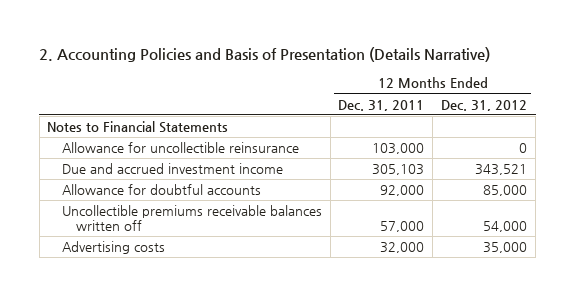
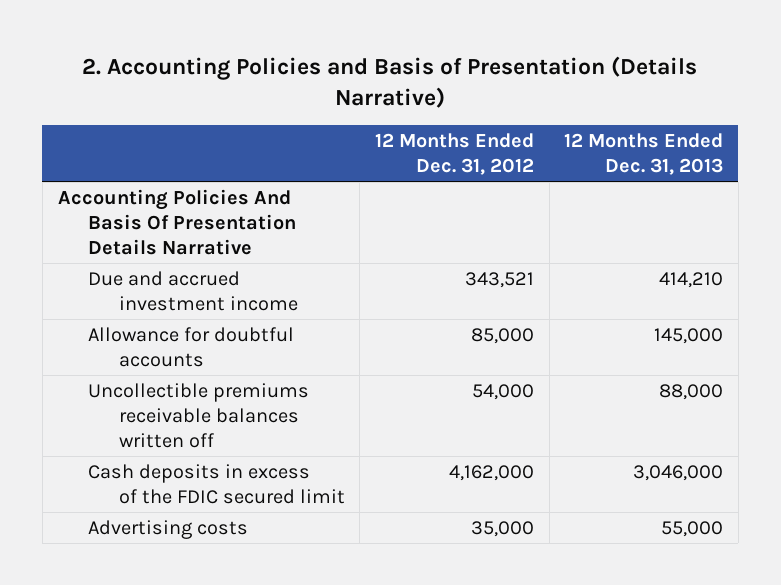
[338,99,425,111] Dec. 31, 2011 -> none
none -> [564,132,724,176] 12 Months Ended Dec. 31, 2013
[47,121,229,134] Notes to Financial Statements -> none
[61,142,299,154] Allowance for uncollectible reinsurance -> none
none -> [57,188,297,255] Accounting Policies And Basis Of Presentation Details Narrative
none -> [88,463,345,504] Cash deposits in excess of the FDIC secured limit

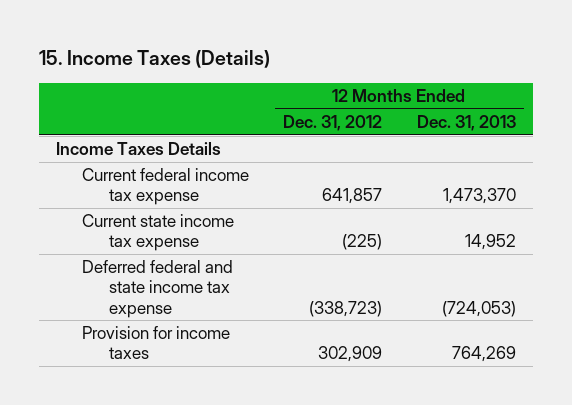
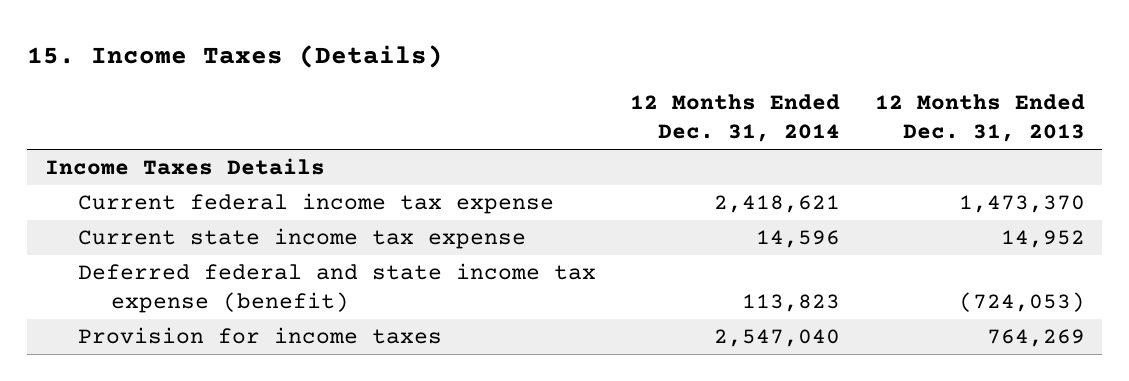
[283,114,383,131] Dec. 31, 2012 -> none
none -> [630,94,841,143] 12 Months Ended Dec. 31, 2014
[82,260,234,318] Deferred federal and state income tax expense -> [77,262,596,313] Deferred federal and state income tax expense (benefit)

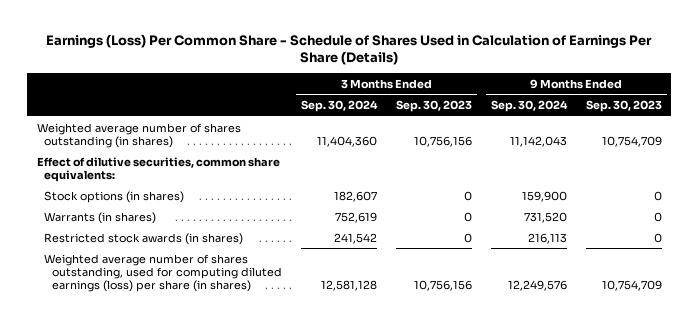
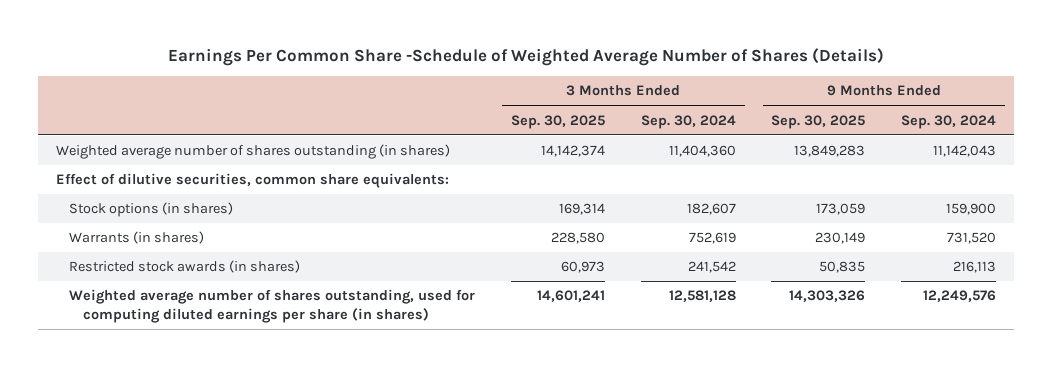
[46,33,653,65] Earnings (Loss) Per Common Share - Schedule of Shares Used in Calculation of Earnings Per Share (Details) -> [168,48,885,67] Earnings Per Common Share -Schedule of Weighted Average Number of Shares (Details)
[396,100,473,113] Sep. 30, 2023 -> none
[585,100,662,113] Sep. 30, 2023 -> none
none -> [511,114,606,129] Sep. 30, 2025
none -> [771,114,866,129] Sep. 30, 2025
[44,253,283,292] Weighted average number of shares outstanding, used for computing diluted earnings (loss) per share (in shares) -> [69,289,476,324] Weighted average number of shares outstanding, used for computing diluted earnings per share (in shares)

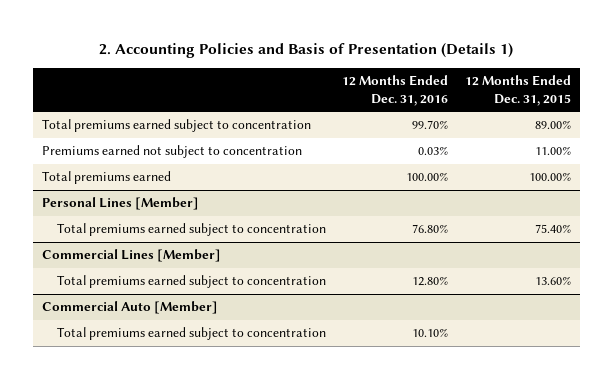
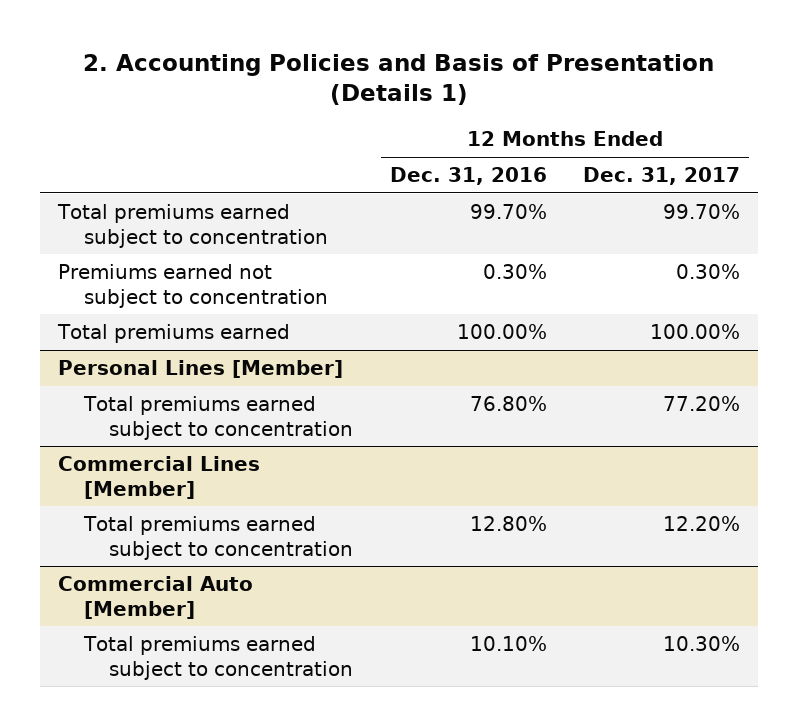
[465,75,572,106] 12 Months Ended Dec. 31, 2015 -> none
none -> [583,167,741,186] Dec. 31, 2017
[418,146,449,156] 0.03% -> [482,264,547,280] 0.30%

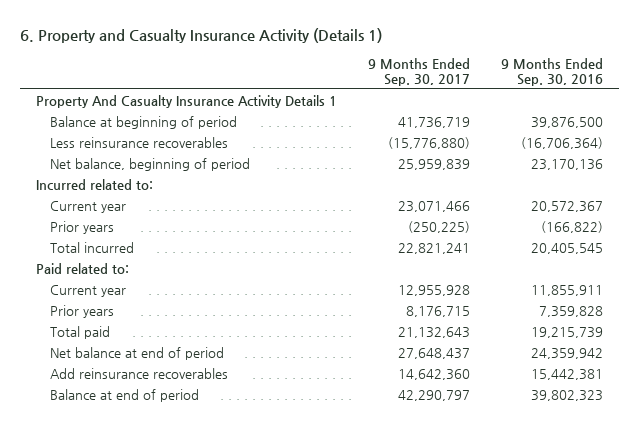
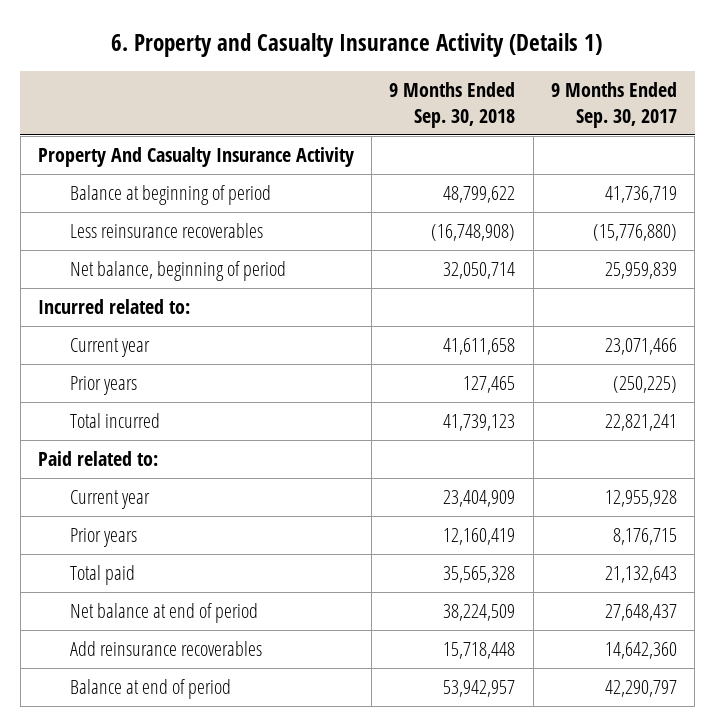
[501,58,604,86] 9 Months Ended Sep. 30, 2016 -> none
none -> [389,82,516,128] 9 Months Ended Sep. 30, 2018
[35,94,337,108] Property And Casualty Insurance Activity Details 1 -> [37,146,354,167] Property And Casualty Insurance Activity

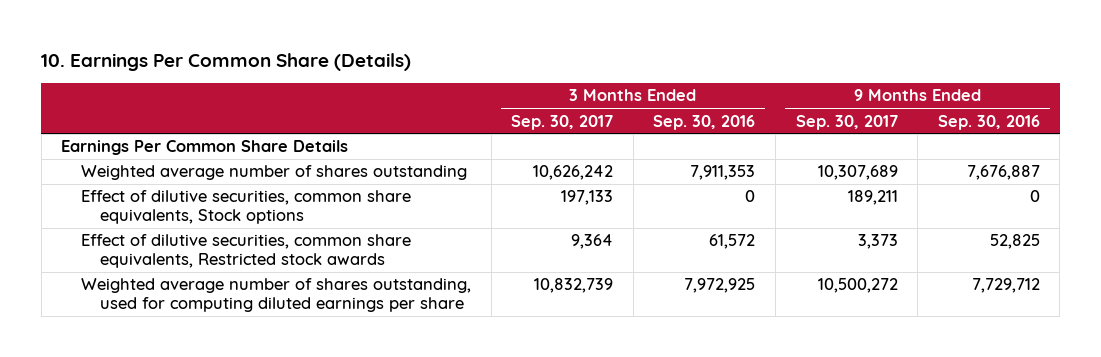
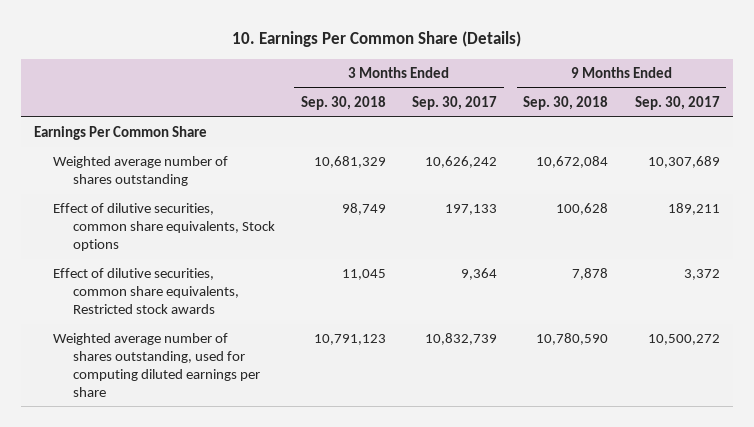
[653,114,756,130] Sep. 30, 2016 -> none
[937,114,1040,130] Sep. 30, 2016 -> none
none -> [300,96,386,111] Sep. 30, 2018
none -> [523,96,609,111] Sep. 30, 2018
[61,140,349,156] Earnings Per Common Share Details -> [34,126,208,141] Earnings Per Common Share
[857,234,898,250] 3,373 -> [683,269,720,281] 3,372

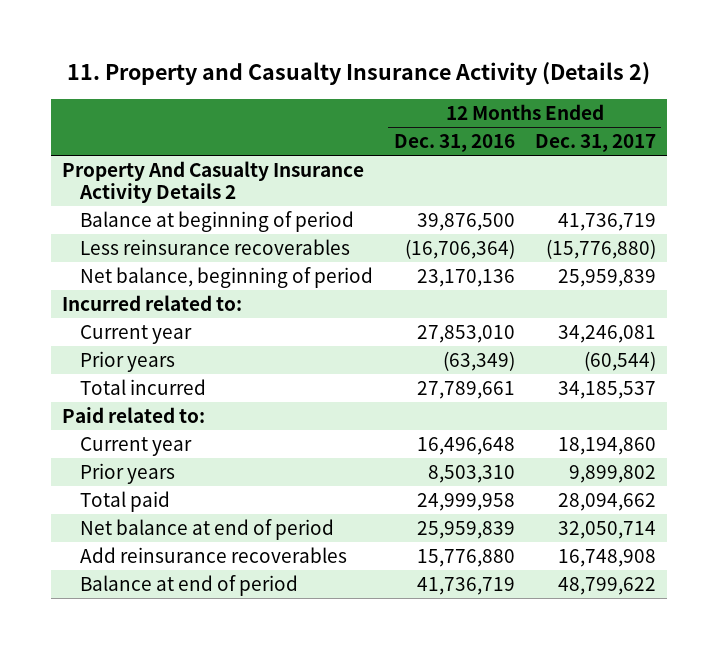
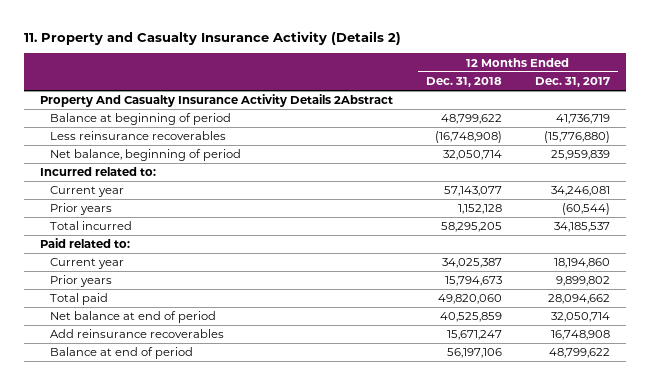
[393,134,515,153] Dec. 31, 2016 -> none
none -> [426,77,503,88] Dec. 31, 2018
[61,160,364,204] Property And Casualty Insurance Activity Details 2 -> [40,94,394,108] Property And Casualty Insurance Activity Details 2Abstract

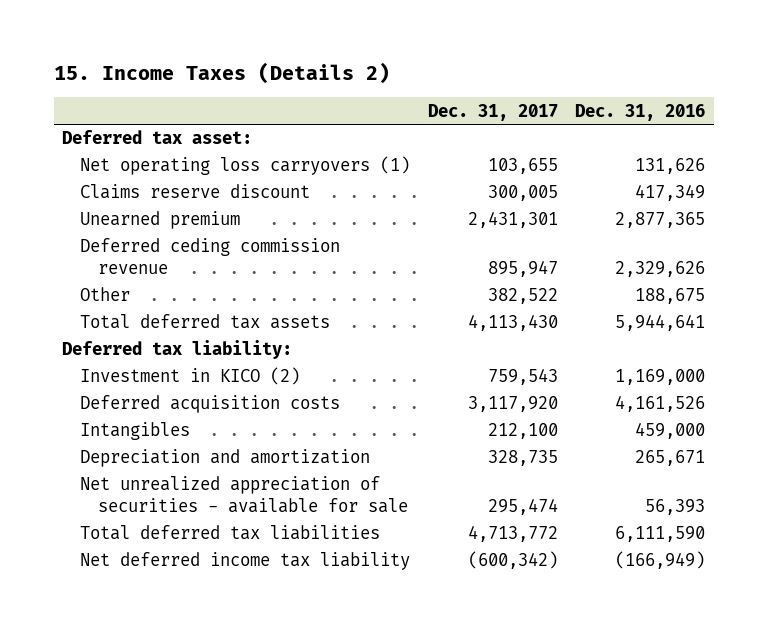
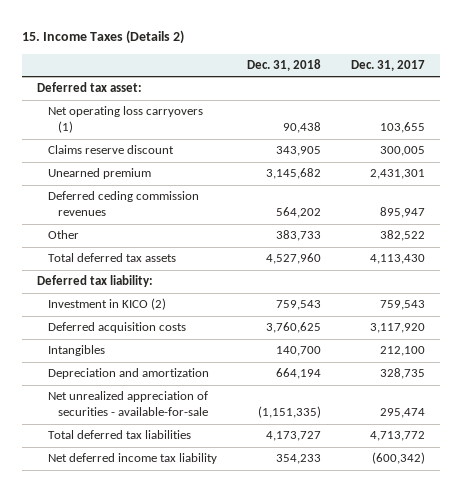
[574,103,705,121] Dec. 31, 2016 -> none
none -> [246,59,321,72] Dec. 31, 2018
[80,238,341,275] Deferred ceding commission revenue -> [47,191,199,217] Deferred ceding commission revenues
[80,476,409,514] Net unrealized appreciation of securities - available for sale -> [47,391,209,417] Net unrealized appreciation of securities - available-for-sale

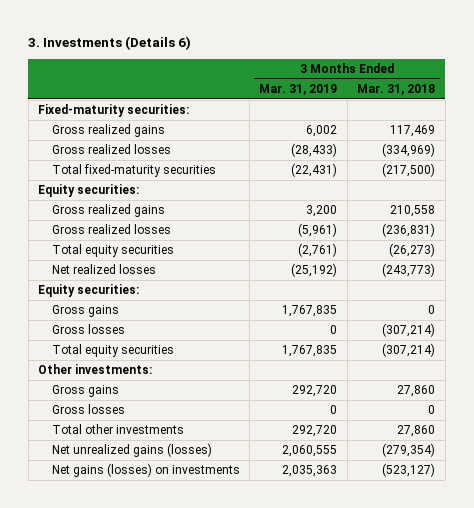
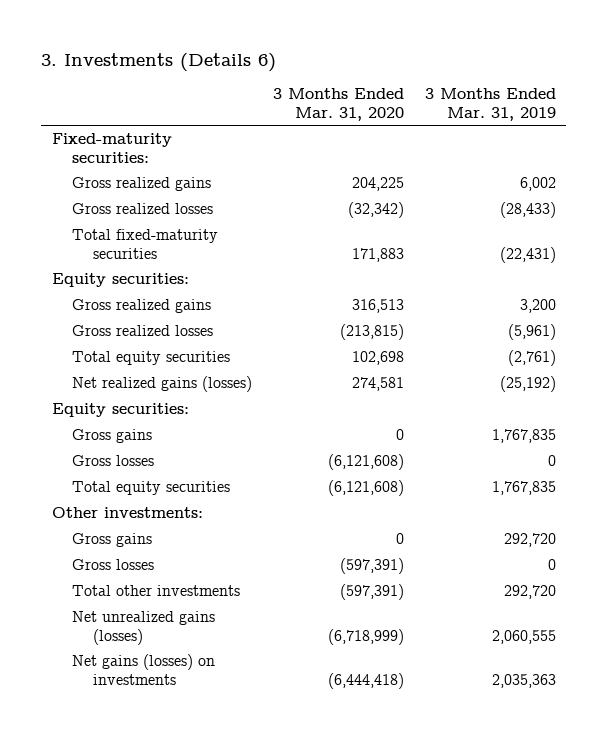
[357,84,436,96] Mar. 31, 2018 -> none
none -> [273,88,405,121] 3 Months Ended Mar. 31, 2020
[51,264,156,275] Net realized losses -> [72,376,253,393] Net realized gains (losses)

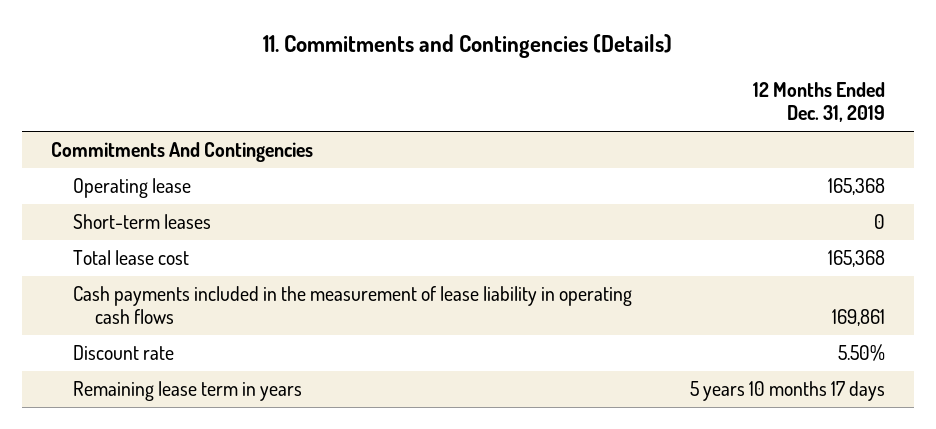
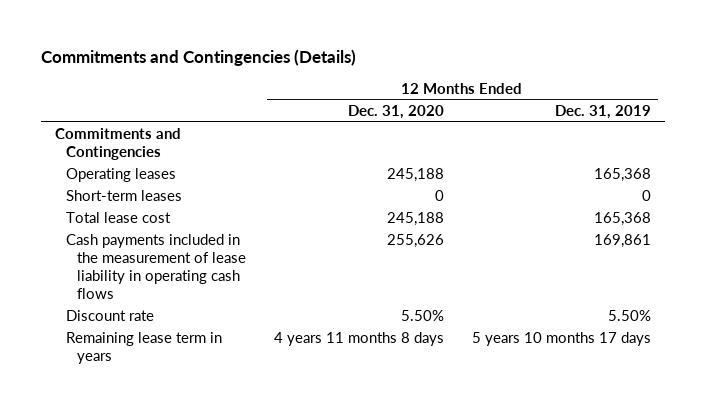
[262,34,672,59] 11. Commitments and Contingencies (Details) -> [40,49,356,67] Commitments and Contingencies (Details)
none -> [347,104,444,119] Dec. 31, 2020
[50,142,313,163] Commitments And Contingencies -> [54,128,181,161] Commitments and Contingencies
[72,178,191,199] Operating lease -> [65,168,176,183] Operating leases

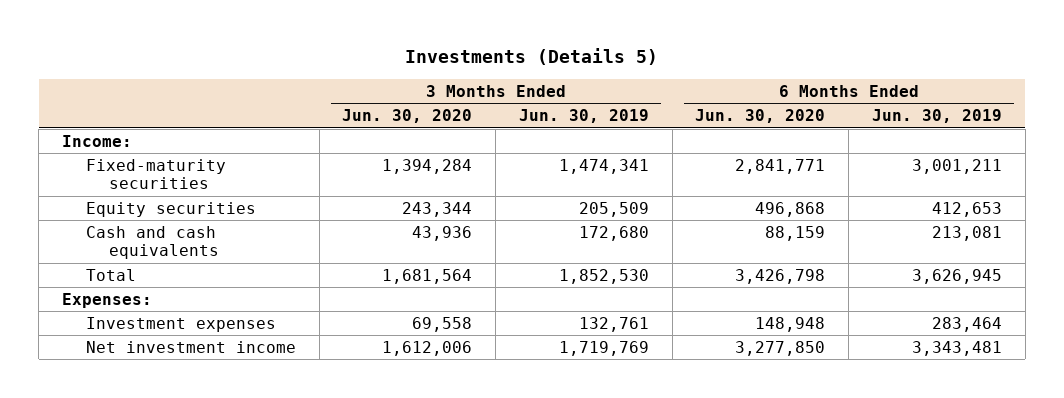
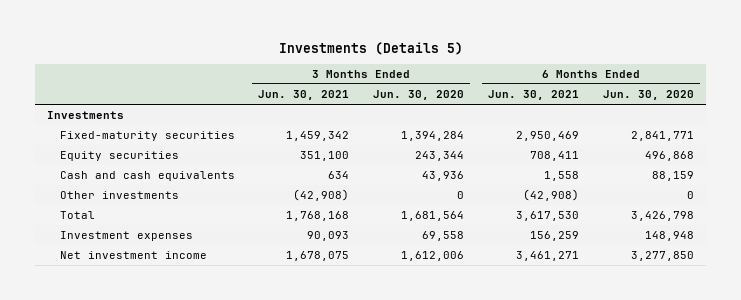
[518,109,649,124] Jun. 30, 2019 -> none
[871,109,1002,124] Jun. 30, 2019 -> none
none -> [258,90,350,101] Jun. 30, 2021
none -> [488,90,580,101] Jun. 30, 2021
[62,134,133,147] Income: -> none
none -> [47,111,125,120] Investments
none -> [59,191,179,200] Other investments
[62,292,153,308] Expenses: -> none

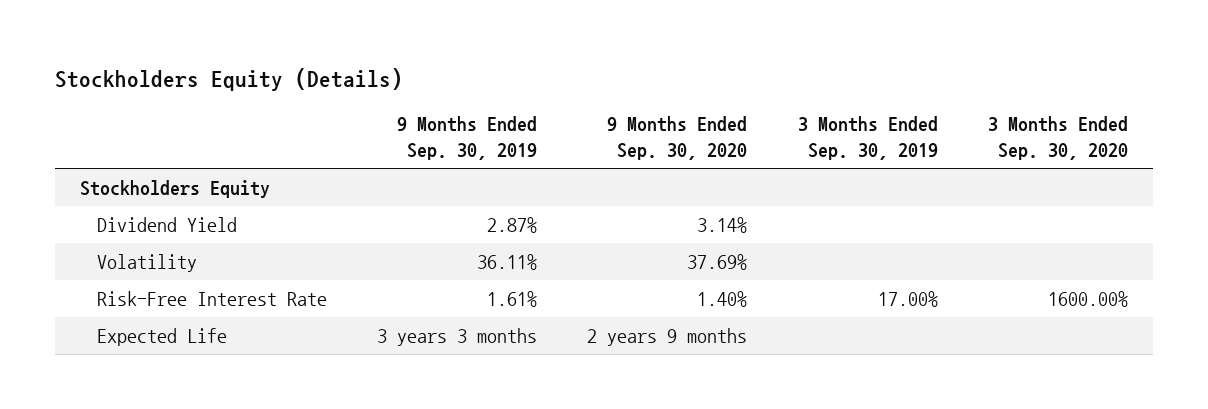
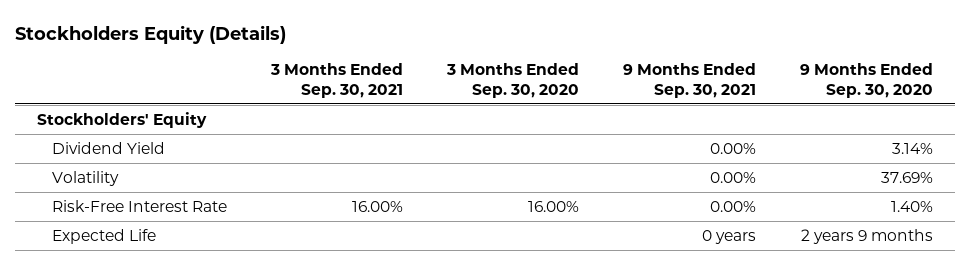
[397,116,538,160] 9 Months Ended Sep. 30, 2019 -> none
[797,116,938,160] 3 Months Ended Sep. 30, 2019 -> none
none -> [269,63,403,98] 3 Months Ended Sep. 30, 2021
none -> [622,63,756,98] 9 Months Ended Sep. 30, 2021
[80,179,271,198] Stockholders Equity -> [37,111,208,128] Stockholders' Equity
[1047,290,1128,307] 1600.00% -> [527,200,579,212] 16.00%

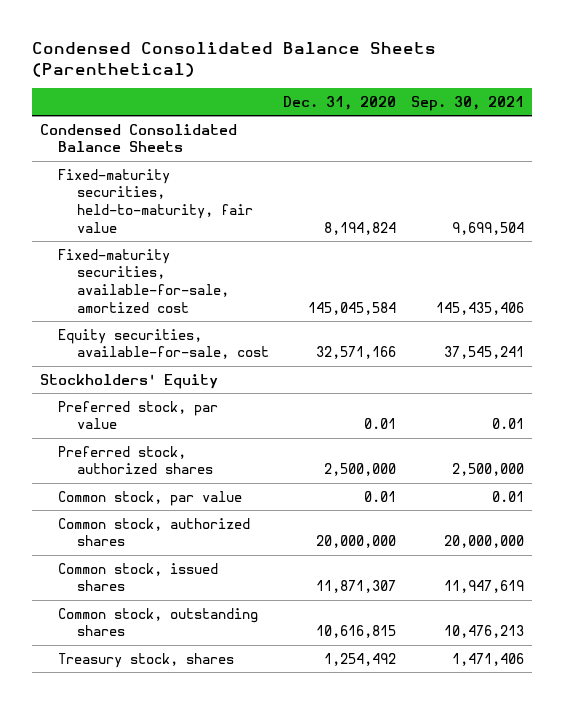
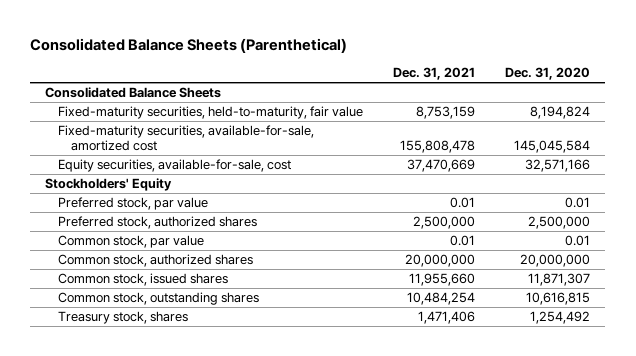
[32,41,437,77] Condensed Consolidated Balance Sheets (Parenthetical) -> [30,38,348,54] Consolidated Balance Sheets (Parenthetical)
[411,95,525,111] Sep. 30, 2021 -> none
none -> [393,67,476,81] Dec. 31, 2021
[39,123,237,153] Condensed Consolidated Balance Sheets -> [45,87,222,99] Consolidated Balance Sheets

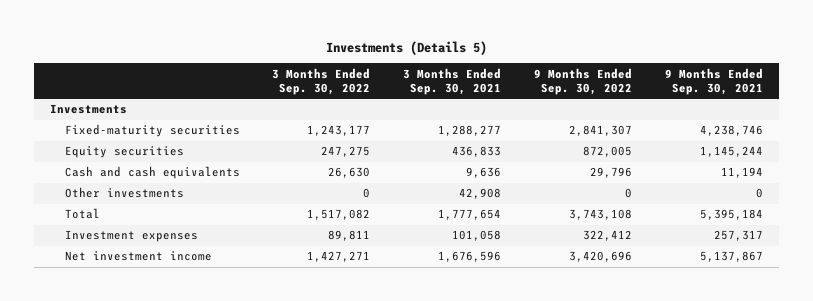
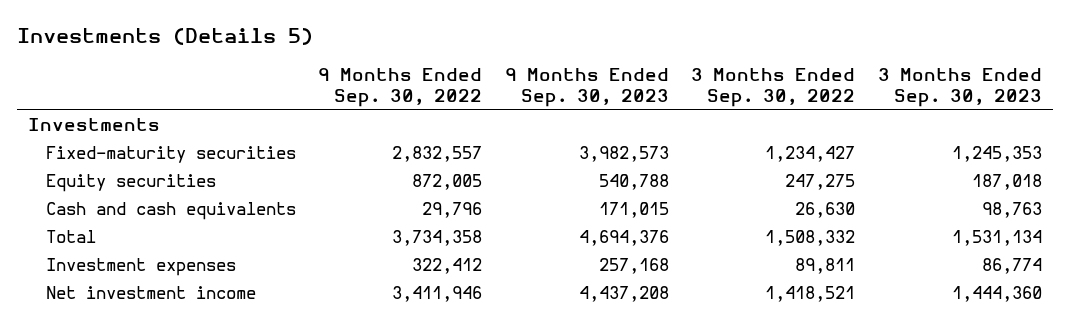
[403,67,502,95] 3 Months Ended Sep. 30, 2021 -> none
[664,67,763,95] 9 Months Ended Sep. 30, 2021 -> none
none -> [504,67,669,108] 9 Months Ended Sep. 30, 2023
none -> [877,67,1042,108] 3 Months Ended Sep. 30, 2023
[307,125,371,137] 1,243,177 -> [765,146,856,163] 1,234,427
[568,125,632,137] 2,841,307 -> [392,146,483,163] 2,832,557
[64,187,184,199] Other investments -> none
[307,209,371,221] 1,517,082 -> [765,230,856,247] 1,508,332
[568,209,632,221] 3,743,108 -> [392,230,483,247] 3,734,358
[307,251,371,263] 1,427,271 -> [765,286,856,303] 1,418,521
[568,251,632,263] 3,420,696 -> [392,286,483,303] 3,411,946

